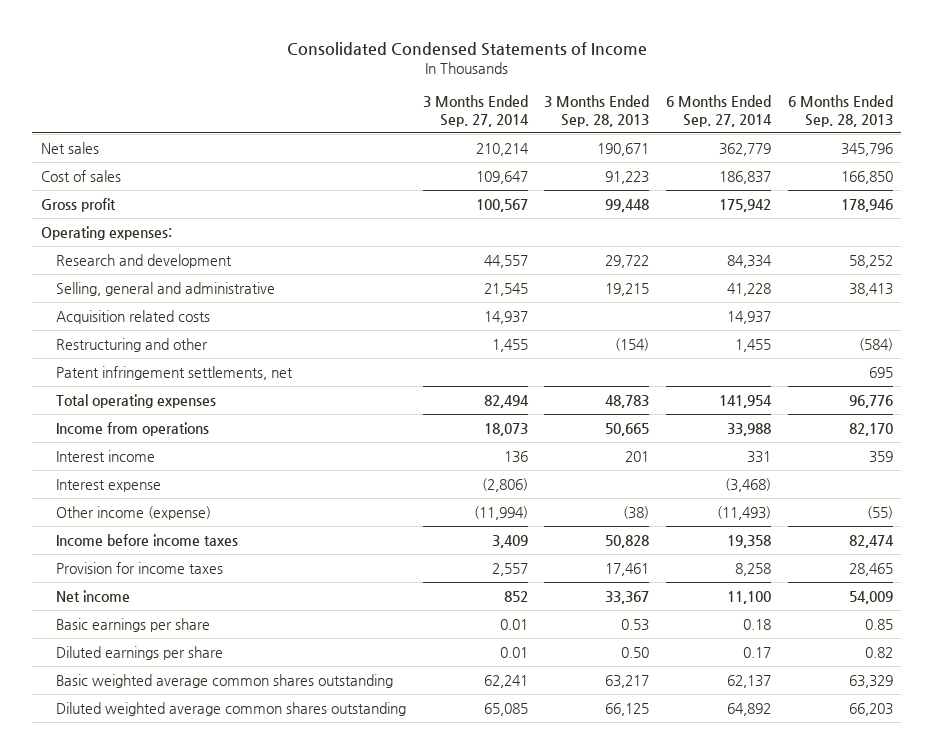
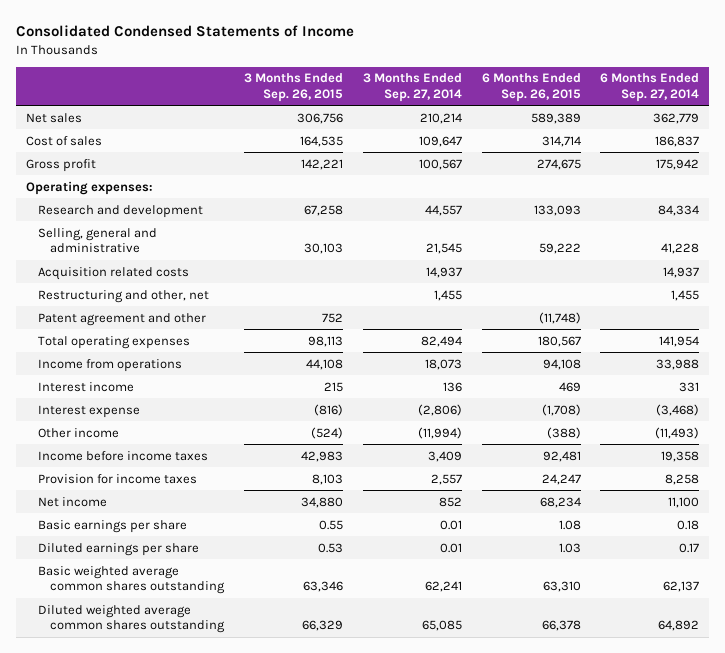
[544,95,650,127] 3 Months Ended Sep. 28, 2013 -> none
[787,95,893,127] 6 Months Ended Sep. 28, 2013 -> none
none -> [243,73,343,103] 3 Months Ended Sep. 26, 2015
none -> [481,73,581,103] 6 Months Ended Sep. 26, 2015
[55,365,293,380] Patent infringement settlements, net -> none
[55,337,208,352] Restructuring and other -> [37,289,209,303] Restructuring and other, net
none -> [37,312,206,326] Patent agreement and other
[55,505,211,520] Other income (expense) -> [37,427,119,438] Other income

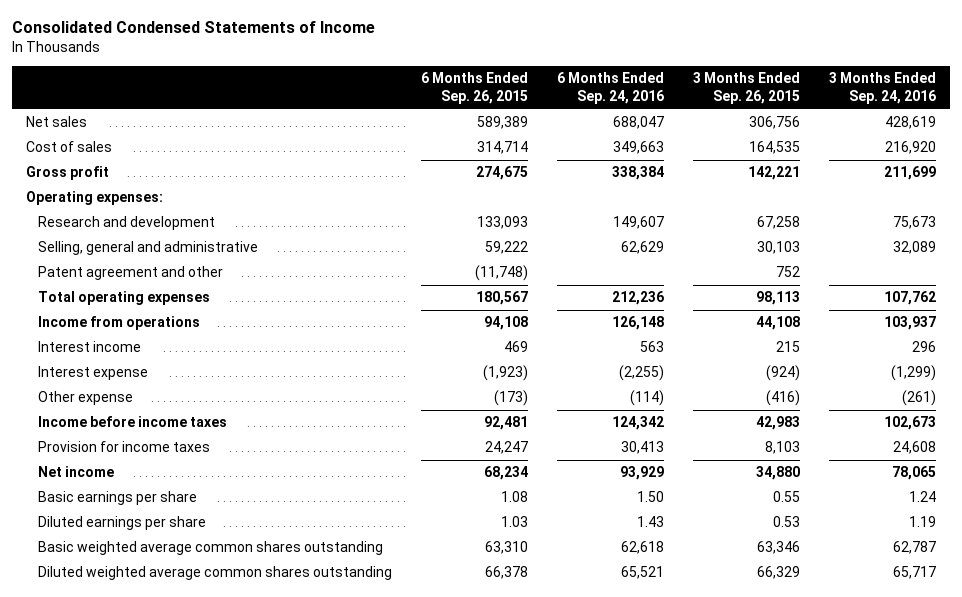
[362,73,462,103] 3 Months Ended Sep. 27, 2014 -> none
[600,73,700,103] 6 Months Ended Sep. 27, 2014 -> none
none -> [556,72,664,105] 6 Months Ended Sep. 24, 2016
none -> [828,72,936,105] 3 Months Ended Sep. 24, 2016
[37,266,189,280] Acquisition related costs -> none
[37,289,209,303] Restructuring and other, net -> none
[313,403,343,416] (816) -> [765,365,800,382] (924)
[541,403,581,416] (1,708) -> [482,365,528,382] (1,923)
[37,427,119,438] Other income -> [37,391,133,406] Other expense
[310,426,343,439] (524) -> [765,390,800,407] (416)
[546,426,581,439] (388) -> [493,390,528,407] (173)

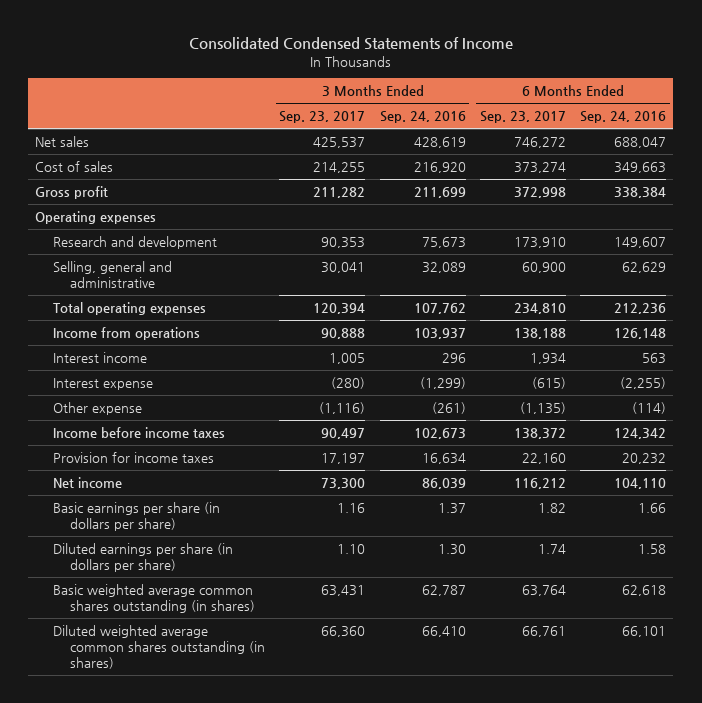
[420,72,528,105] 6 Months Ended Sep. 26, 2015 -> none
[692,72,800,105] 3 Months Ended Sep. 26, 2015 -> none
none -> [279,111,366,124] Sep. 23, 2017
none -> [480,111,567,124] Sep. 23, 2017
[26,191,164,206] Operating expenses: -> [35,210,157,224] Operating expenses
[37,266,223,281] Patent agreement and other -> none
[620,441,664,455] 30,413 -> [622,452,667,464] 20,232
[892,441,936,455] 24,608 -> [421,452,466,464] 16,634
[619,466,664,481] 93,929 -> [614,477,667,489] 104,110
[891,466,936,481] 78,065 -> [421,477,466,489] 86,039
[37,491,197,506] Basic earnings per share -> [52,501,220,532] Basic earnings per share (in dollars per share)
[636,491,664,503] 1.50 -> [638,502,667,513] 1.66
[908,491,936,503] 1.24 -> [437,502,466,514] 1.37
[37,516,206,531] Diluted earnings per share -> [52,542,233,573] Diluted earnings per share (in dollars per share)
[636,516,664,528] 1.43 -> [638,543,667,554] 1.58
[908,516,936,528] 1.19 -> [437,543,466,555] 1.30
[37,541,383,556] Basic weighted average common shares outstanding -> [52,583,256,614] Basic weighted average common shares outstanding (in shares)
[37,566,392,581] Diluted weighted average common shares outstanding -> [52,624,266,670] Diluted weighted average common shares outstanding (in shares)
[620,566,664,580] 65,521 -> [622,625,667,637] 66,101
[892,566,936,580] 65,717 -> [421,625,466,637] 66,410

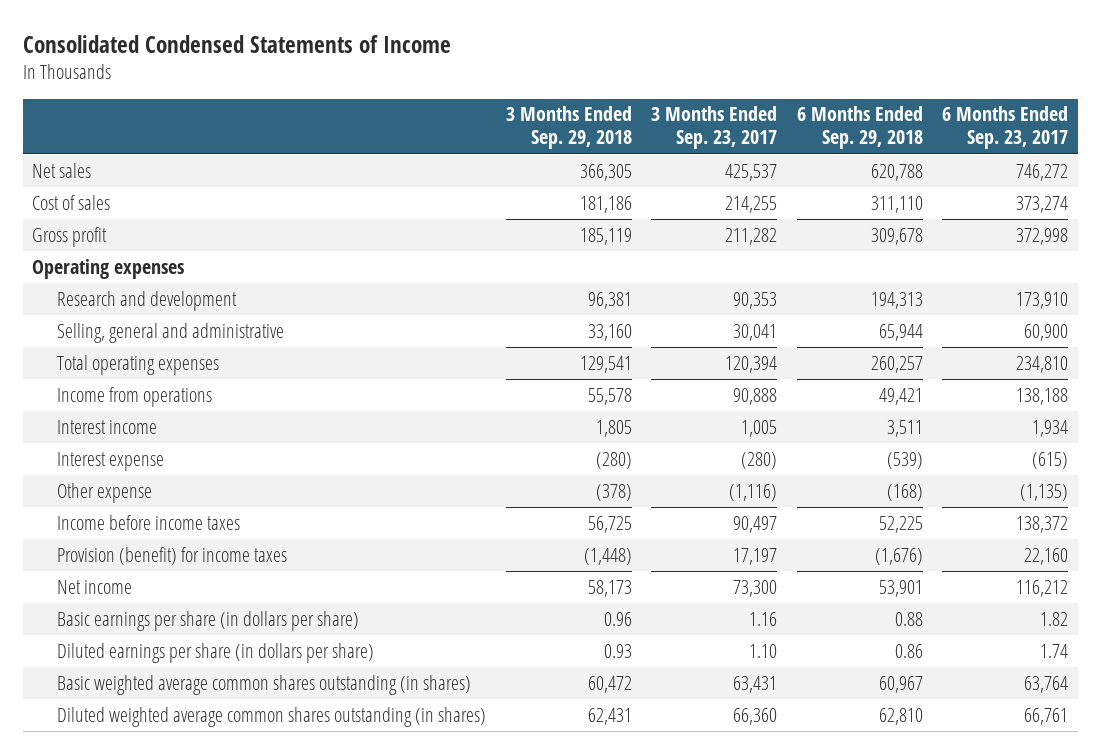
[379,111,466,124] Sep. 24, 2016 -> none
[580,111,667,124] Sep. 24, 2016 -> none
none -> [505,106,632,150] 3 Months Ended Sep. 29, 2018
none -> [796,106,923,150] 6 Months Ended Sep. 29, 2018
[52,451,214,463] Provision for income taxes -> [57,546,288,565] Provision (benefit) for income taxes

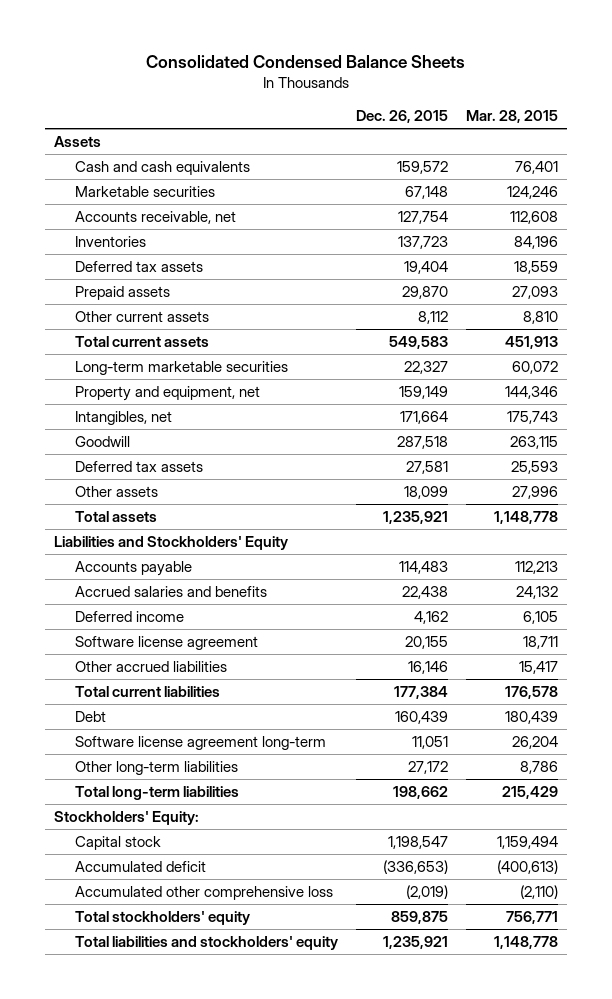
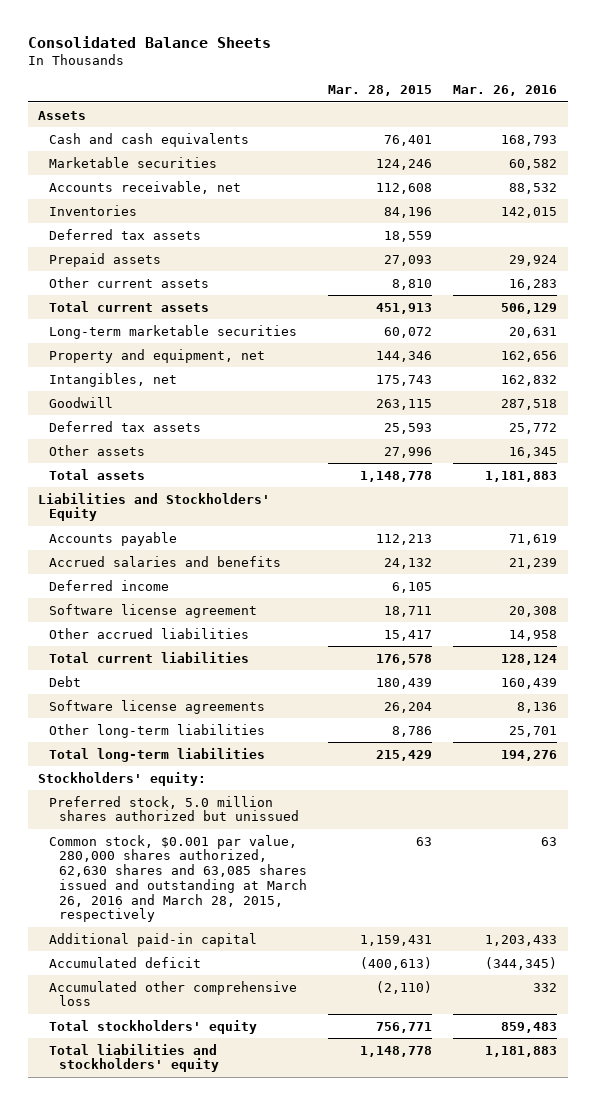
[146,55,466,69] Consolidated Condensed Balance Sheets -> [27,35,271,48] Consolidated Balance Sheets
[355,109,448,123] Dec. 26, 2015 -> none
none -> [453,85,558,97] Mar. 26, 2016
[74,736,326,751] Software license agreement long-term -> [48,699,265,714] Software license agreements
[54,811,200,826] Stockholders' Equity: -> [38,771,207,786] Stockholders' equity:
none -> [48,795,300,822] Preferred stock, 5.0 million shares authorized but unissued
none -> [48,834,308,923] Common stock, $0.001 par value, 280,000 shares authorized, 62,630 shares and 63,085 shares issued and outstanding at March 26, 2016 and March 28, 2015, respectively
[74,836,161,851] Capital stock -> [48,932,257,947] Additional paid-in capital
[497,836,559,850] 1,159,494 -> [360,934,433,946] 1,159,431

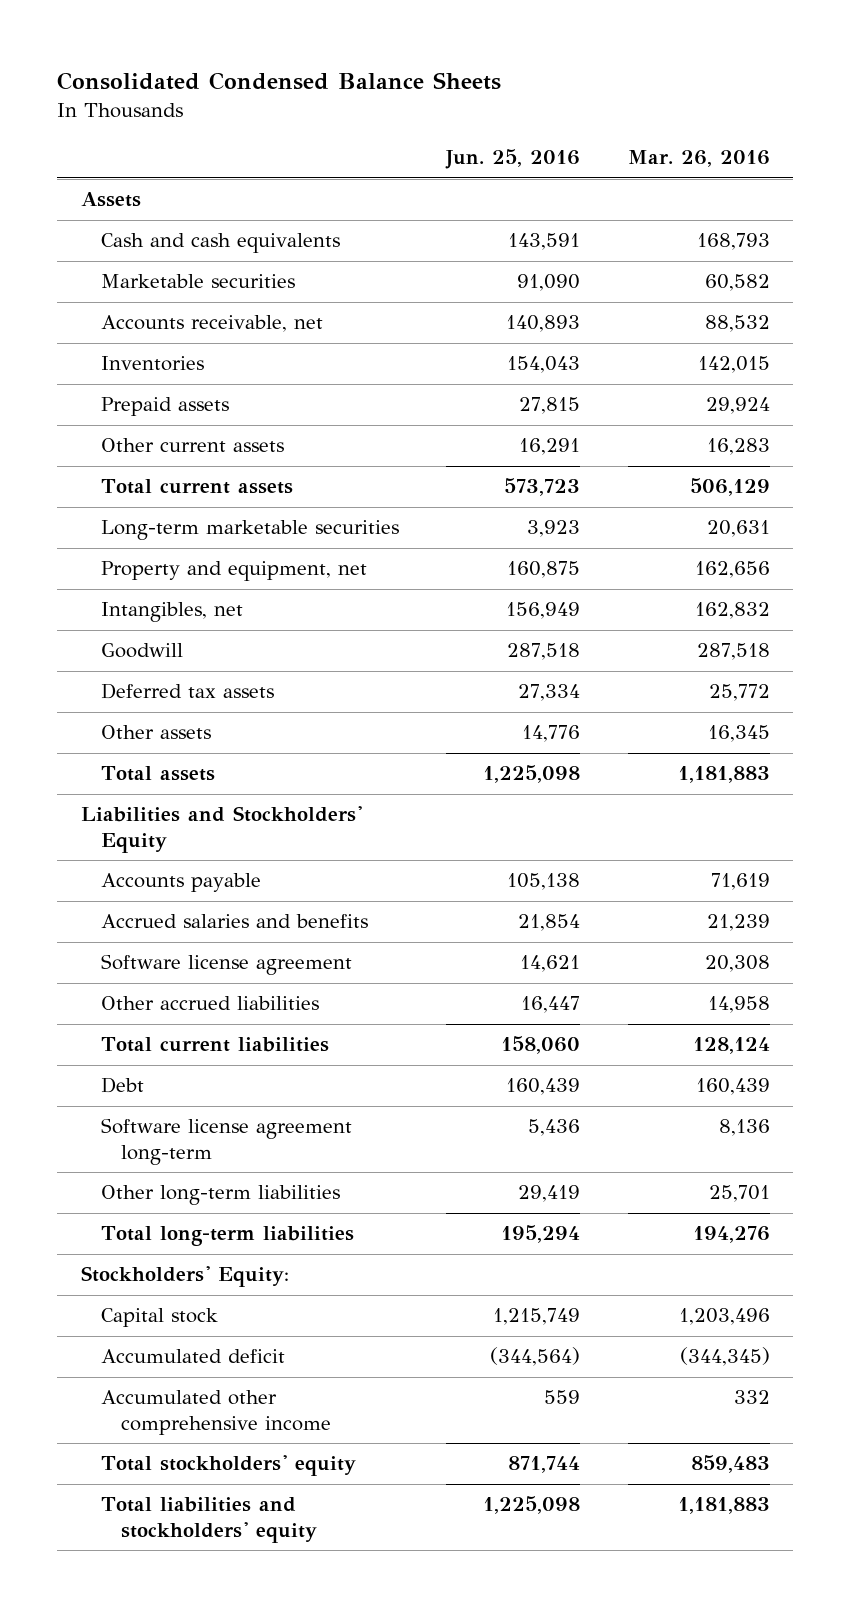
[27,35,271,48] Consolidated Balance Sheets -> [57,72,502,91] Consolidated Condensed Balance Sheets
[328,85,433,97] Mar. 28, 2015 -> none
none -> [445,149,581,170] Jun. 25, 2016
[48,228,201,240] Deferred tax assets -> none
[48,579,169,591] Deferred income -> none
[48,699,265,714] Software license agreements -> [101,1118,353,1165] Software license agreement long-term
[48,795,300,822] Preferred stock, 5.0 million shares authorized but unissued -> none
[48,834,308,923] Common stock, $0.001 par value, 280,000 shares authorized, 62,630 shares and 63,085 shares issued and outstanding at March 26, 2016 and March 28, 2015, respectively -> none
[38,771,207,786] Stockholders' equity: -> [81,1266,290,1288] Stockholders' Equity:
[48,932,257,947] Additional paid-in capital -> [101,1308,219,1328] Capital stock
[485,934,558,946] 1,203,433 -> [678,1308,770,1326] 1,203,496
[48,980,297,1007] Accumulated other comprehensive loss -> [101,1390,332,1435] Accumulated other comprehensive income

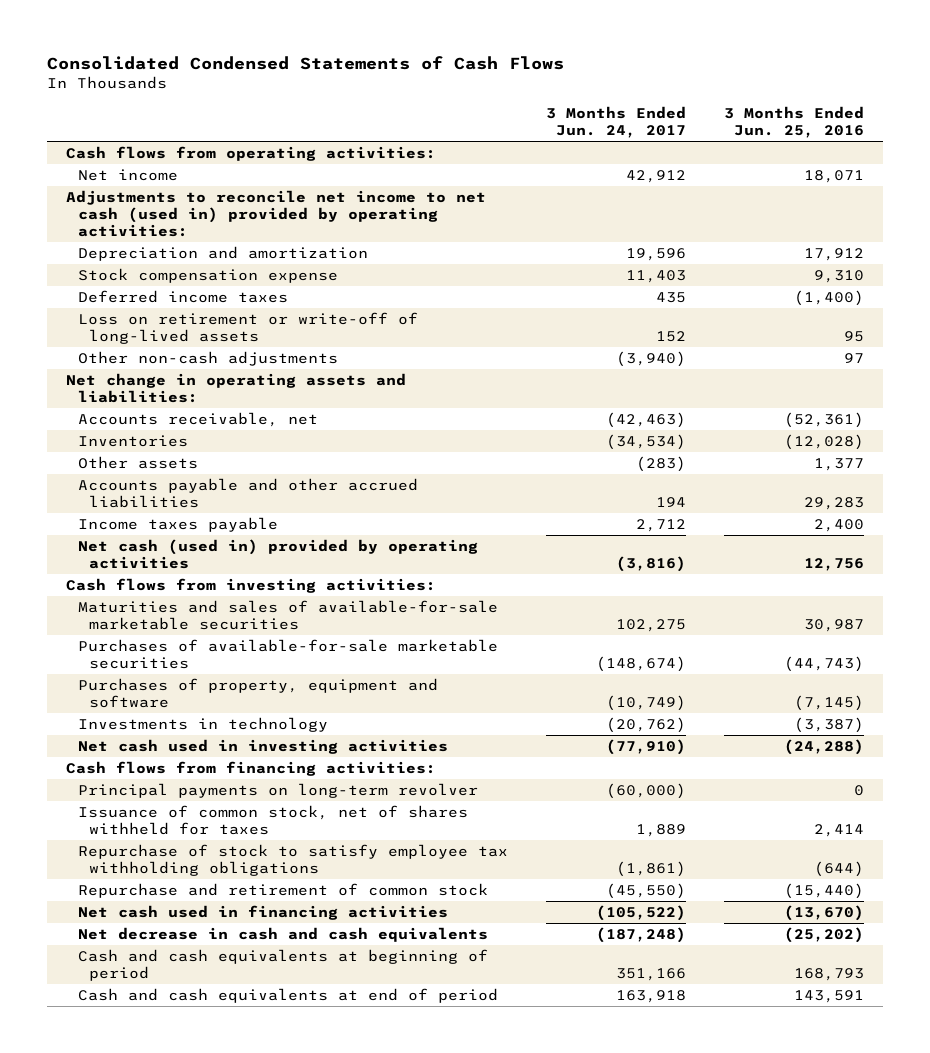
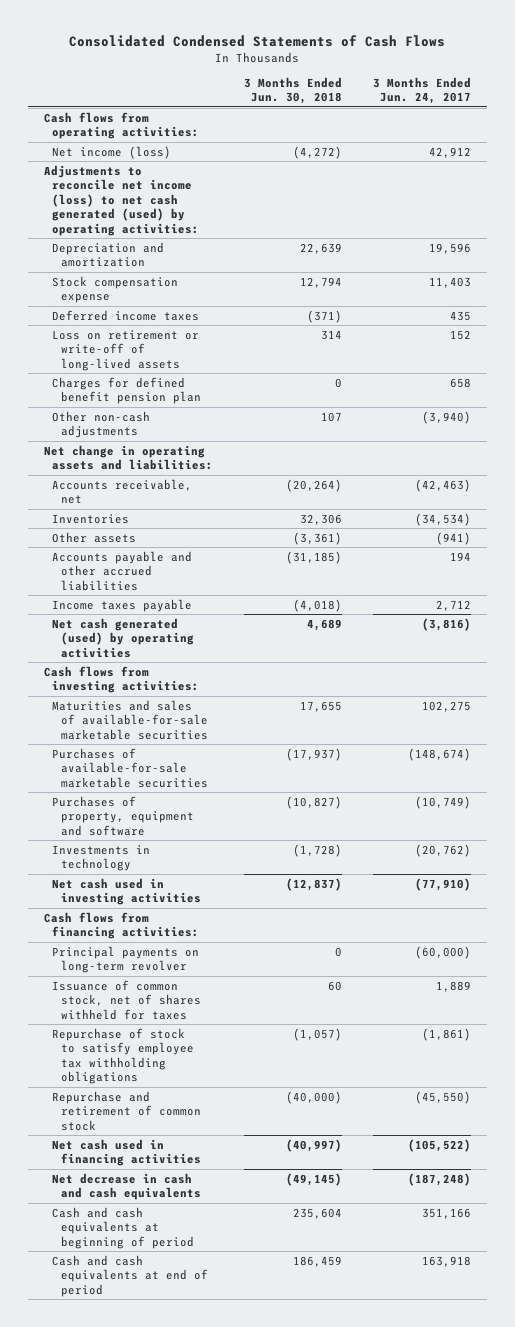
[723,106,864,139] 3 Months Ended Jun. 25, 2016 -> none
none -> [244,76,343,105] 3 Months Ended Jun. 30, 2018
[77,168,178,181] Net income -> [52,145,172,159] Net income (loss)
[66,189,487,238] Adjustments to reconcile net income to net cash (used in) provided by operating activities: -> [43,164,200,236] Adjustments to reconcile net income (loss) to net cash generated (used) by operating activities:
none -> [52,376,201,405] Charges for defined benefit pension plan
[635,455,686,472] (283) -> [436,531,472,545] (941)
[77,538,478,570] Net cash (used in) provided by operating activities -> [52,617,194,658] Net cash generated (used) by operating activities

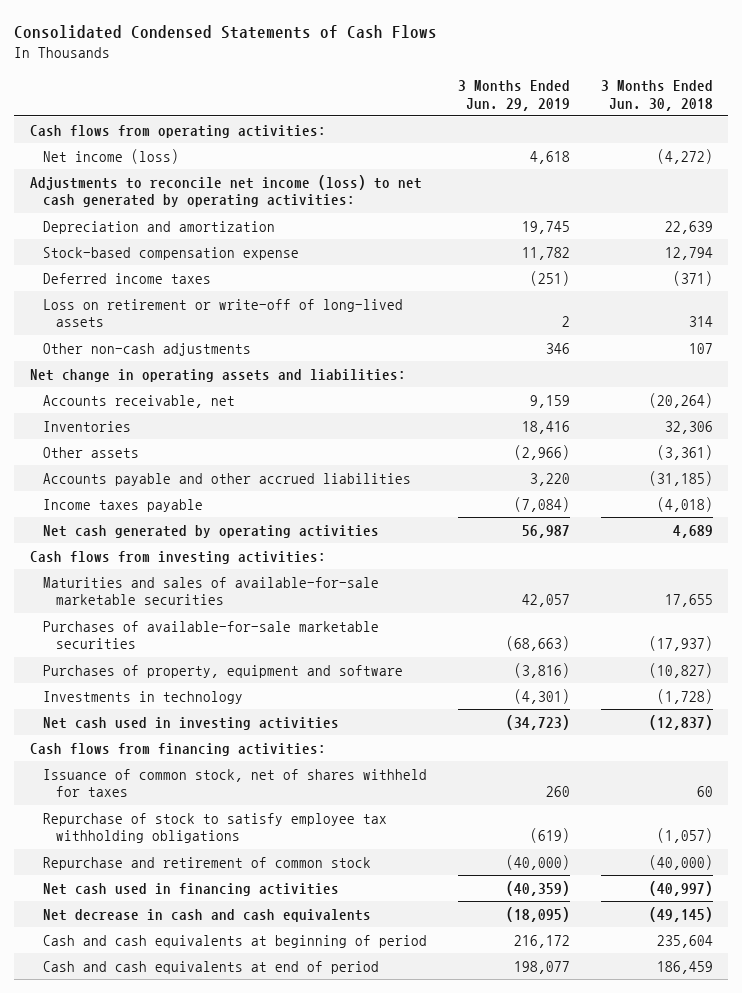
[373,76,472,105] 3 Months Ended Jun. 24, 2017 -> none
none -> [457,79,570,111] 3 Months Ended Jun. 29, 2019
[43,164,200,236] Adjustments to reconcile net income (loss) to net cash generated (used) by operating activities: -> [29,174,422,208] Adjustments to reconcile net income (loss) to net cash generated by operating activities:
[52,275,179,304] Stock compensation expense -> [42,246,299,260] Stock-based compensation expense
[52,376,201,405] Charges for defined benefit pension plan -> none
[52,617,194,658] Net cash generated (used) by operating activities -> [42,524,379,538] Net cash generated by operating activities
[52,945,200,974] Principal payments on long-term revolver -> none

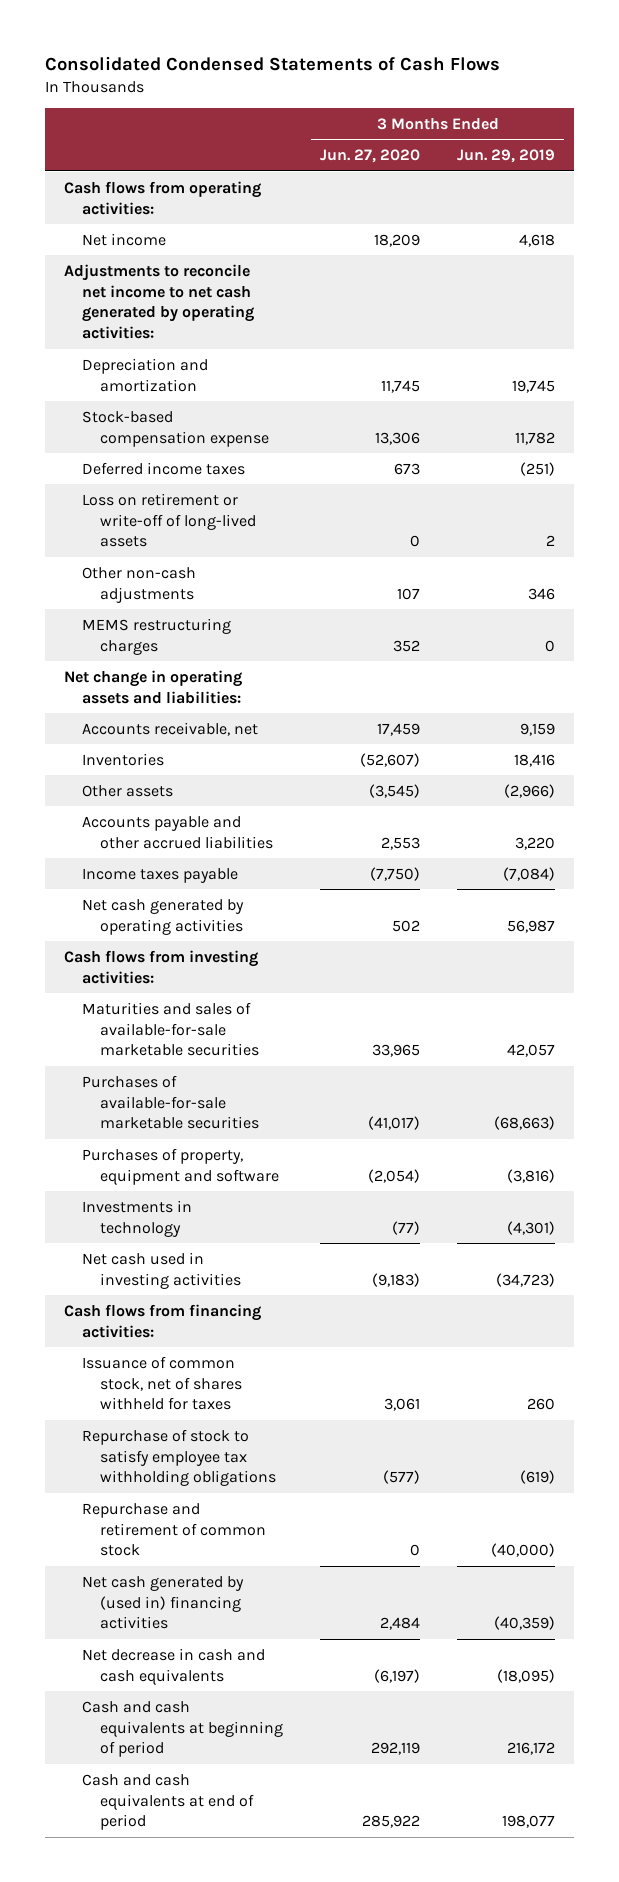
[600,79,713,111] 3 Months Ended Jun. 30, 2018 -> none
none -> [320,148,421,163] Jun. 27, 2020
[42,148,179,164] Net income (loss) -> [81,232,166,246] Net income
[29,174,422,208] Adjustments to reconcile net income (loss) to net cash generated by operating activities: -> [63,263,254,340] Adjustments to reconcile net income to net cash generated by operating activities:
none -> [81,617,231,655] MEMS restructuring charges
[42,882,339,896] Net cash used in financing activities -> [81,1575,244,1630] Net cash generated by (used in) financing activities

